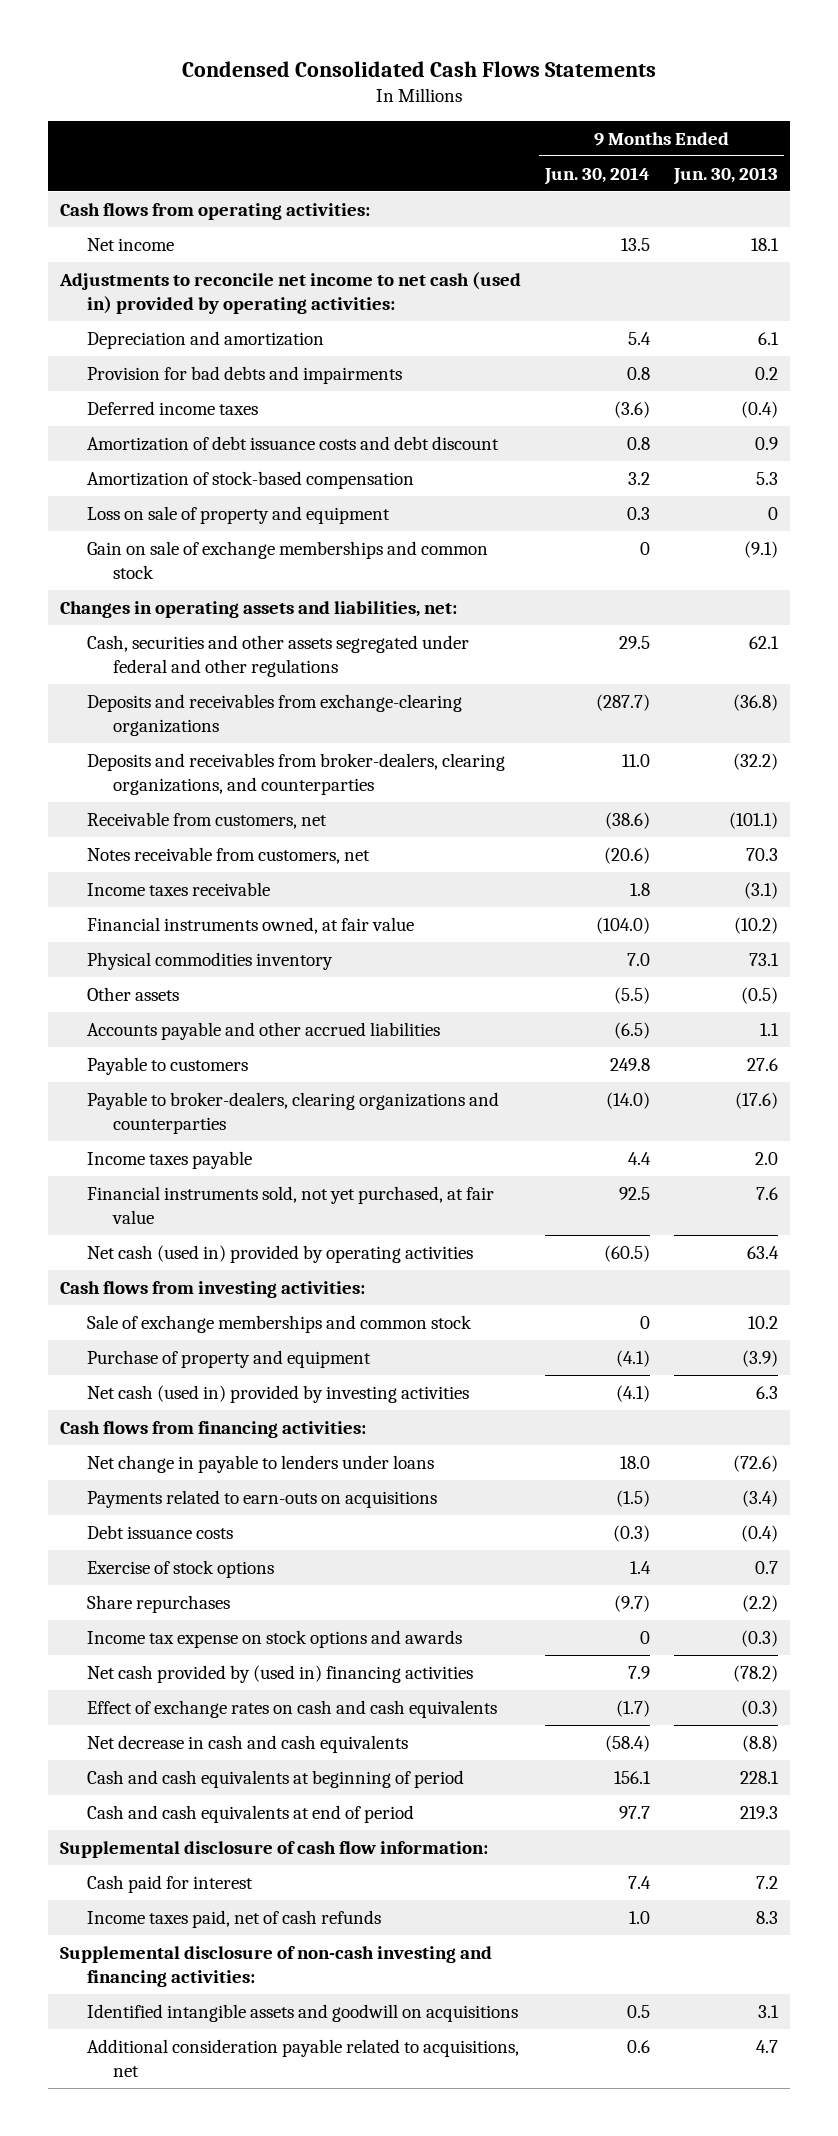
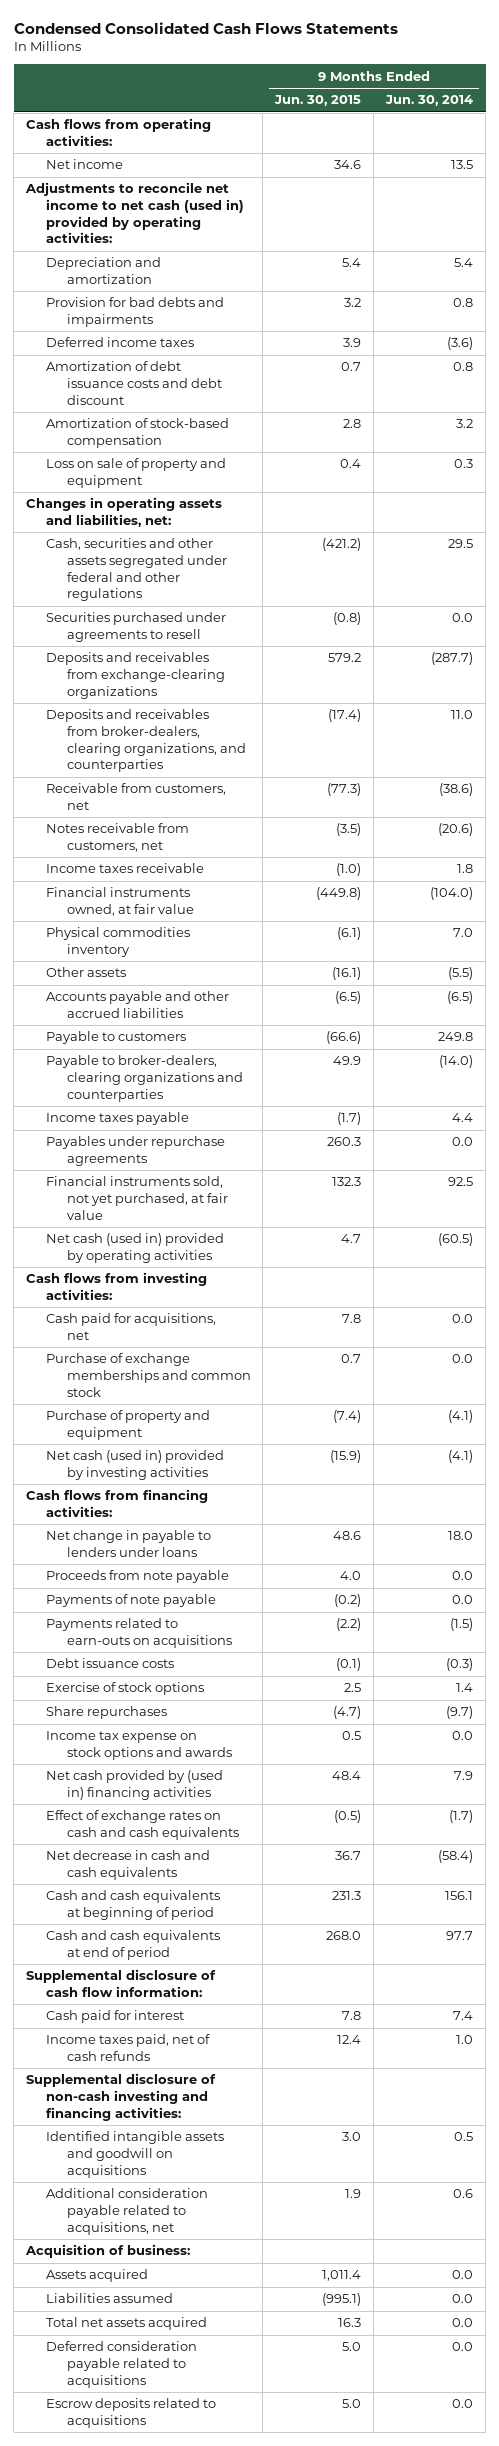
[673,166,779,185] Jun. 30, 2013 -> none
none -> [274,95,362,107] Jun. 30, 2015
[86,540,488,579] Gain on sale of exchange memberships and common stock -> none
none -> [46,612,227,643] Securities purchased under agreements to resell
none -> [46,1136,226,1167] Payables under repurchase agreements
none -> [46,1313,217,1341] Cash paid for acquisitions, net
[86,1314,472,1333] Sale of exchange memberships and common stock -> [46,1353,251,1397] Purchase of exchange memberships and common stock
[639,1315,650,1329] 0 -> [452,1354,474,1364] 0.0
none -> [46,1570,230,1584] Proceeds from note payable
none -> [46,1594,217,1608] Payments of note payable
[639,1630,650,1644] 0 -> [452,1731,474,1741] 0.0
none -> [25,2244,191,2259] Acquisition of business:
none -> [46,2269,149,2283] Assets acquired
none -> [46,2293,174,2304] Liabilities assumed
none -> [46,2317,208,2331] Total net assets acquired
none -> [46,2341,198,2388] Deferred consideration payable related to acquisitions
none -> [46,2398,217,2429] Escrow deposits related to acquisitions

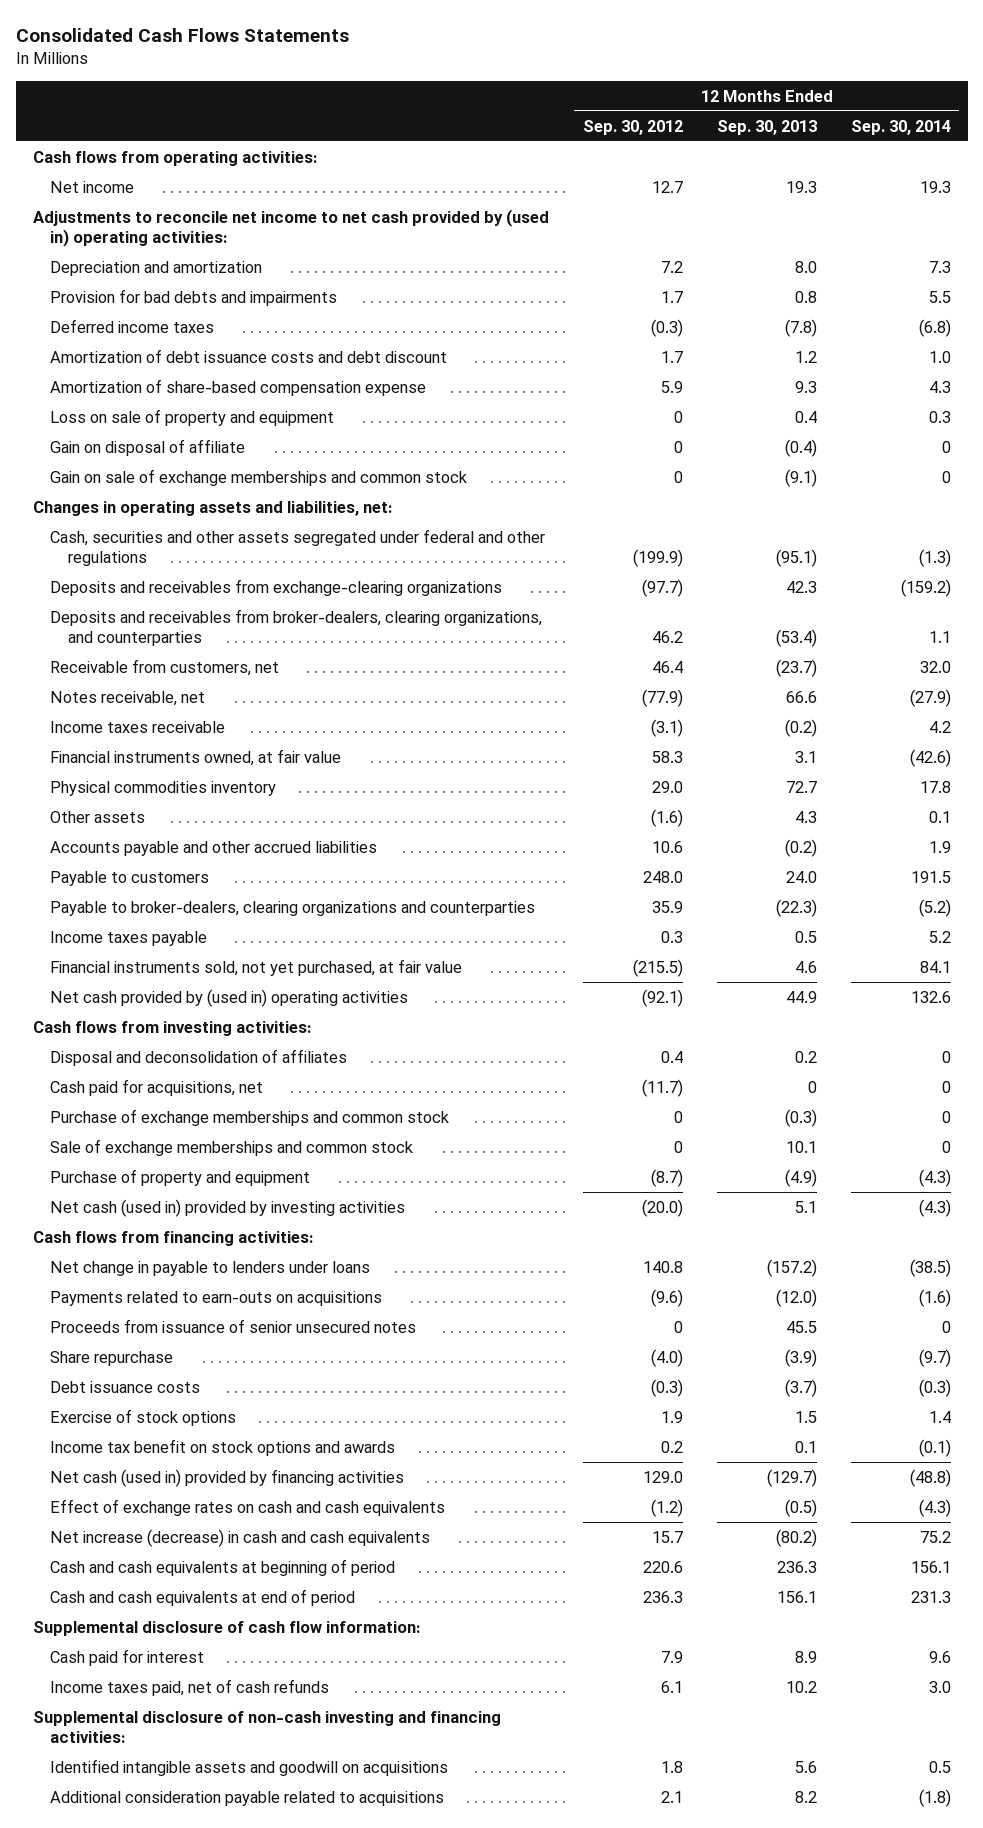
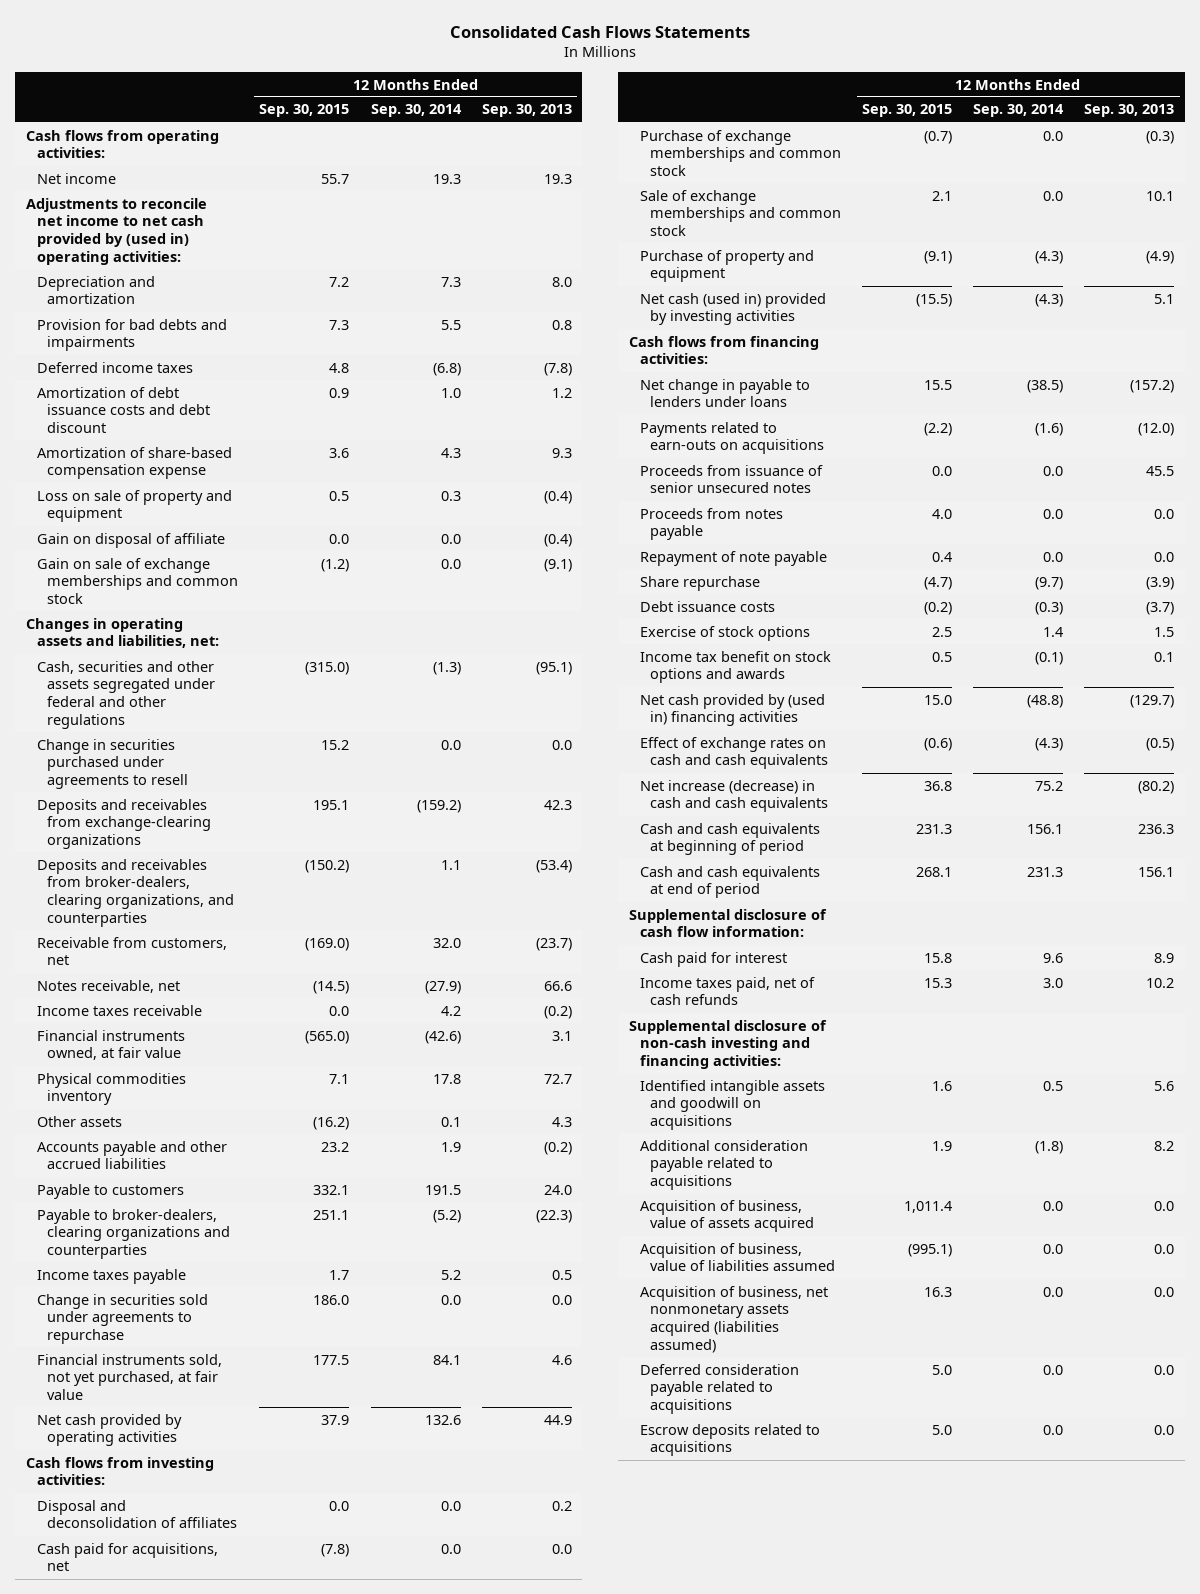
[582,119,683,135] Sep. 30, 2012 -> none
none -> [259,104,350,118] Sep. 30, 2015
[794,410,817,423] 0.4 -> [543,490,572,504] (0.4)
[941,440,951,453] 0 -> [440,533,461,544] 0.0
[941,470,951,483] 0 -> [440,558,461,569] 0.0
none -> [36,738,189,789] Change in securities purchased under agreements to resell
none -> [36,1293,208,1344] Change in securities sold under agreements to repurchase
[50,988,409,1007] Net cash provided by (used in) operating activities -> [36,1413,182,1447] Net cash provided by operating activities
[941,1050,951,1063] 0 -> [440,1500,461,1511] 0.0
[807,1080,817,1093] 0 -> [551,1543,572,1554] 0.0
[941,1080,951,1093] 0 -> [440,1543,461,1554] 0.0
[941,1110,951,1123] 0 -> [1043,130,1064,141] 0.0
[941,1140,951,1153] 0 -> [1043,190,1064,201] 0.0
[941,1320,951,1333] 0 -> [1043,465,1064,476] 0.0
none -> [639,507,783,541] Proceeds from notes payable
none -> [639,550,827,566] Repayment of note payable
[50,1468,405,1487] Net cash (used in) provided by financing activities -> [639,693,825,727] Net cash provided by (used in) financing activities
none -> [639,1199,815,1233] Acquisition of business, value of assets acquired
none -> [639,1242,836,1272] Acquisition of business, value of liabilities assumed
none -> [639,1285,828,1353] Acquisition of business, net nonmonetary assets acquired (liabilities assumed)
none -> [639,1363,799,1414] Deferred consideration payable related to acquisitions
none -> [639,1423,820,1457] Escrow deposits related to acquisitions

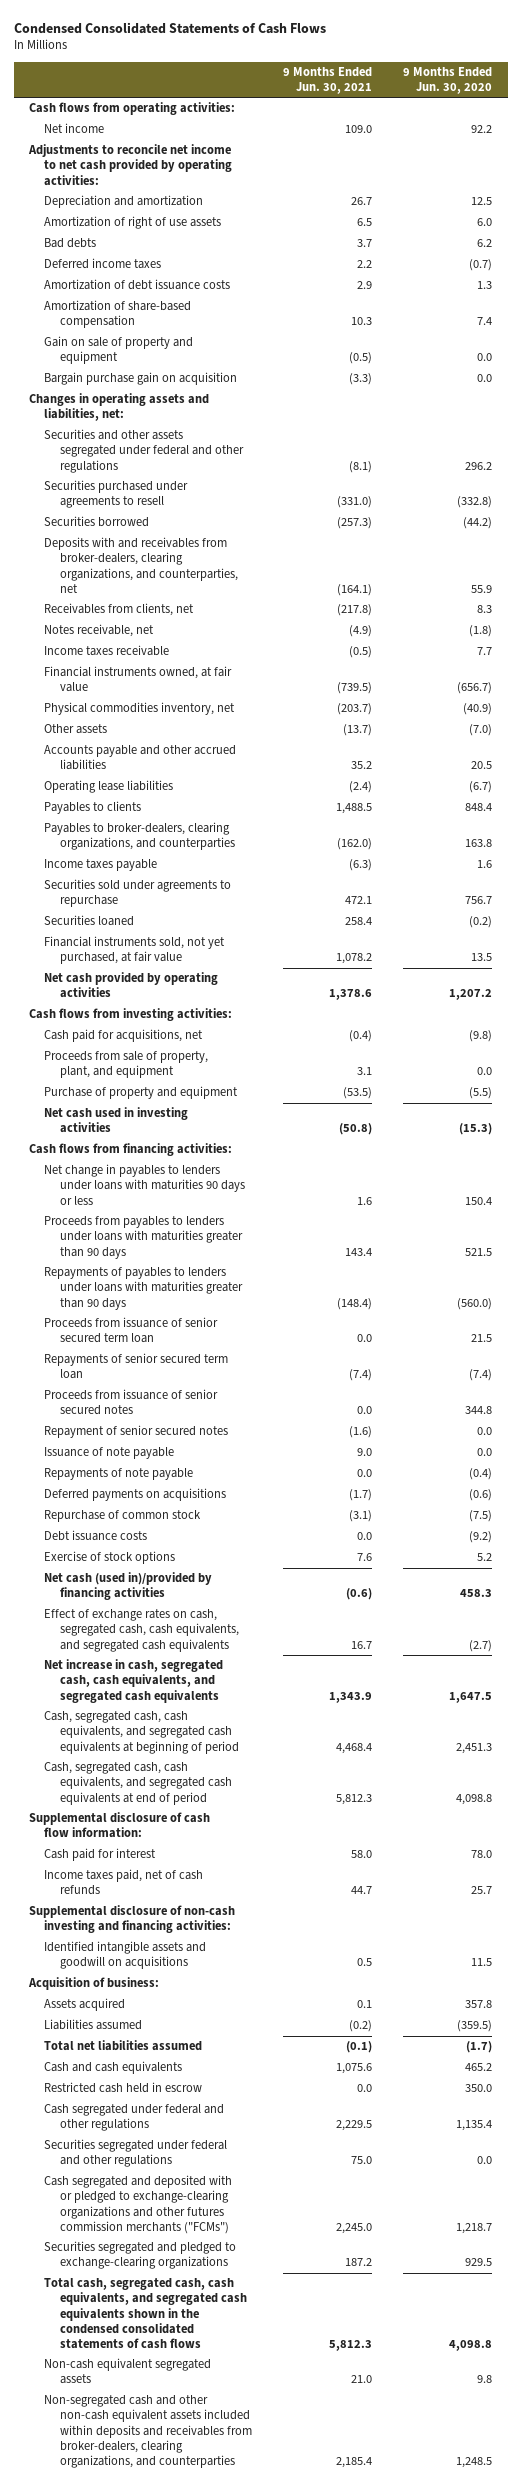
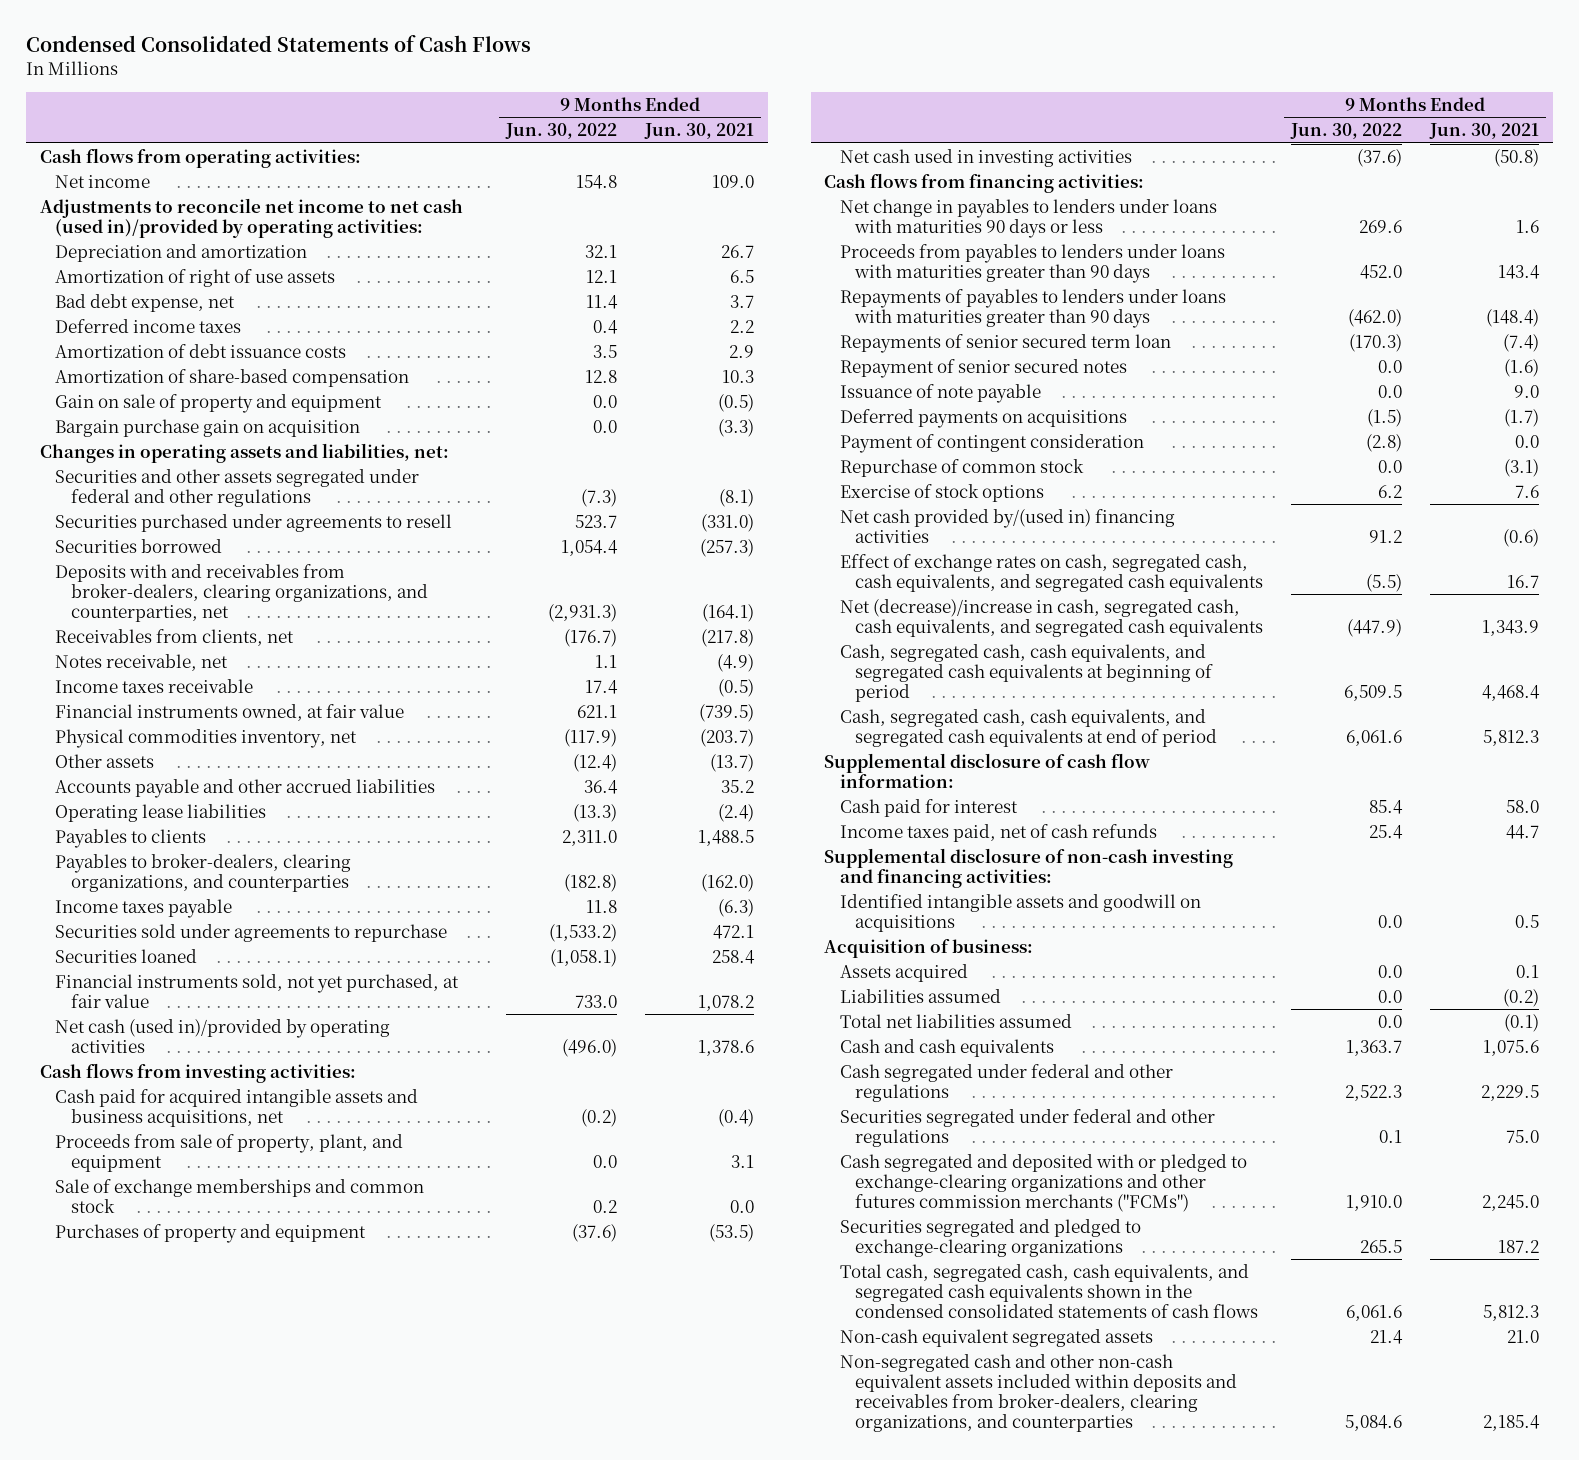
[403,67,493,95] 9 Months Ended Jun. 30, 2020 -> none
none -> [505,123,618,140] Jun. 30, 2022
[28,144,233,186] Adjustments to reconcile net income to net cash provided by operating activities: -> [39,197,463,238] Adjustments to reconcile net income to net cash (used in)/provided by operating activities:
[44,238,97,249] Bad debts -> [55,293,236,312] Bad debt expense, net
[44,972,219,999] Net cash provided by operating activities -> [55,1018,391,1053] Net cash (used in)/provided by operating activities
[44,1029,204,1043] Cash paid for acquisitions, net -> [55,1088,419,1127] Cash paid for acquired intangible assets and business acquisitions, net
none -> [55,1178,425,1213] Sale of exchange memberships and common stock
[44,1086,239,1100] Purchase of property and equipment -> [55,1223,367,1243] Purchases of property and equipment
[44,1317,219,1344] Proceeds from issuance of senior secured term loan -> none
[44,1389,219,1416] Proceeds from issuance of senior secured notes -> none
[44,1468,194,1481] Repayments of note payable -> none
none -> [839,433,1144,453] Payment of contingent consideration
[44,1530,148,1542] Debt issuance costs -> none
[44,1572,213,1601] Net cash (used in)/provided by financing activities -> [839,508,1175,543] Net cash provided by/(used in) financing activities
[44,1659,224,1703] Net increase in cash, segregated cash, cash equivalents, and segregated cash equivalents -> [839,598,1264,637] Net (decrease)/increase in cash, segregated cash, cash equivalents, and segregated cash equivalents
[44,2082,203,2094] Restricted cash held in escrow -> none

